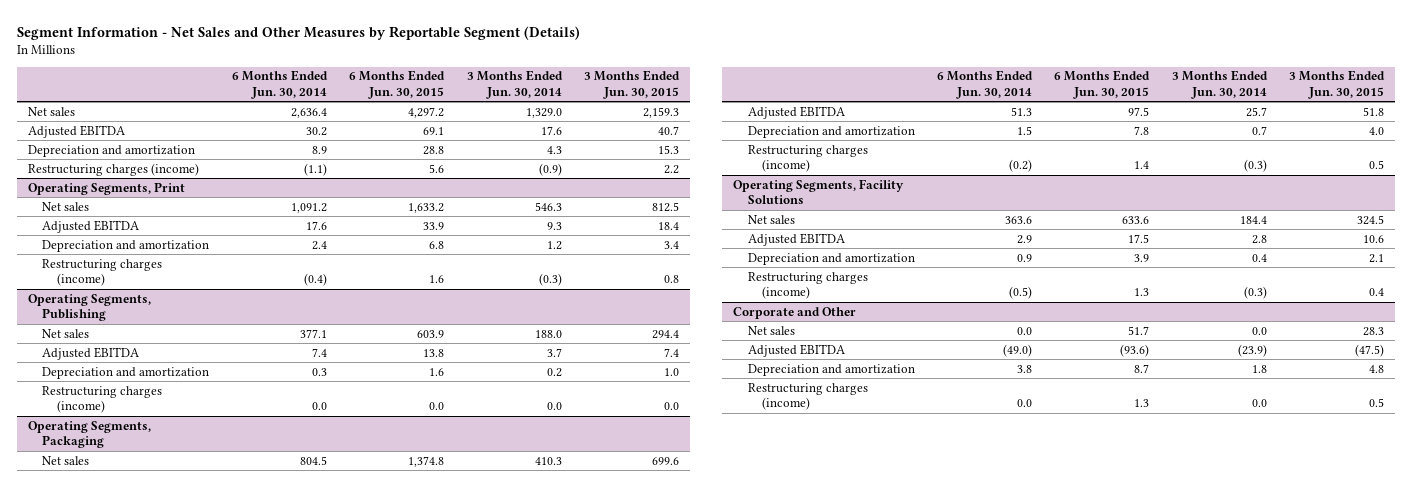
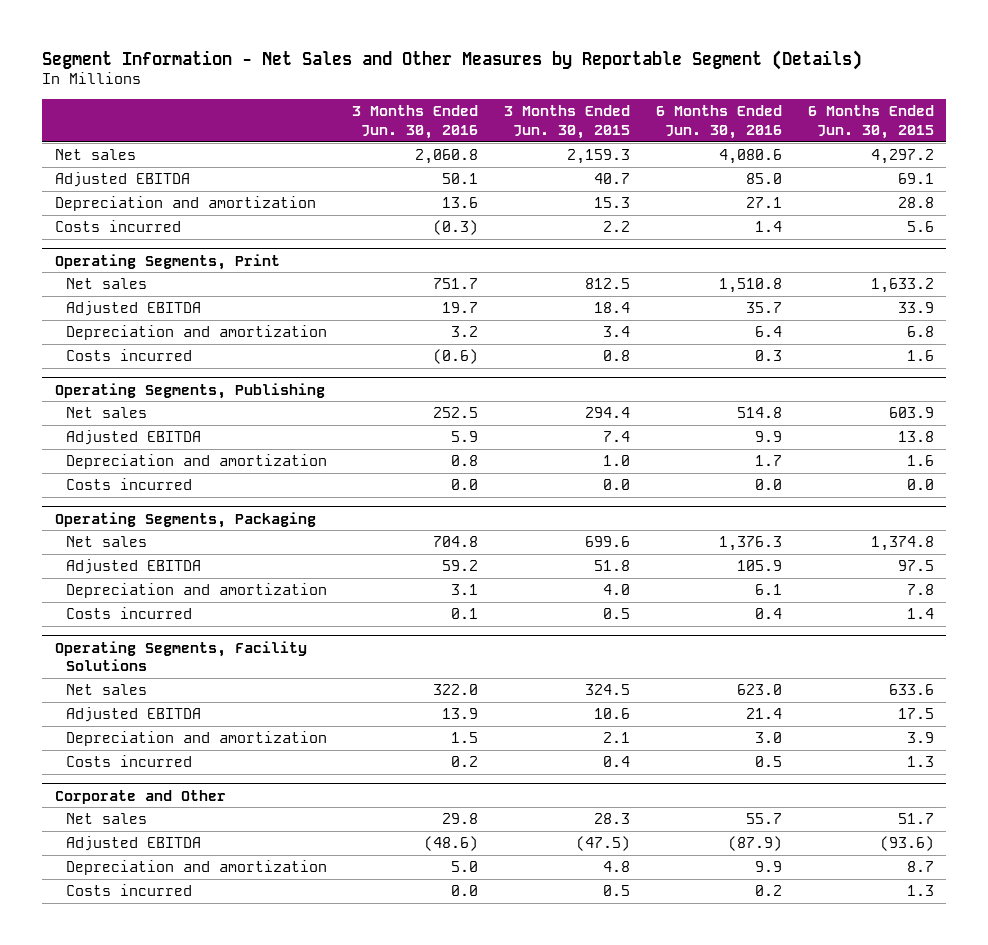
[231,70,328,100] 6 Months Ended Jun. 30, 2014 -> none
[466,70,563,100] 3 Months Ended Jun. 30, 2014 -> none
none -> [352,105,479,139] 3 Months Ended Jun. 30, 2016
none -> [655,105,782,139] 6 Months Ended Jun. 30, 2016
[28,162,200,176] Restructuring charges (income) -> [54,220,181,233] Costs incurred
[42,258,163,287] Restructuring charges (income) -> [65,349,192,362] Costs incurred
[42,385,163,414] Restructuring charges (income) -> [65,478,192,491] Costs incurred
[747,144,868,173] Restructuring charges (income) -> [65,607,192,620] Costs incurred
[747,271,868,300] Restructuring charges (income) -> [65,755,192,768] Costs incurred
[747,382,868,411] Restructuring charges (income) -> [65,884,192,897] Costs incurred

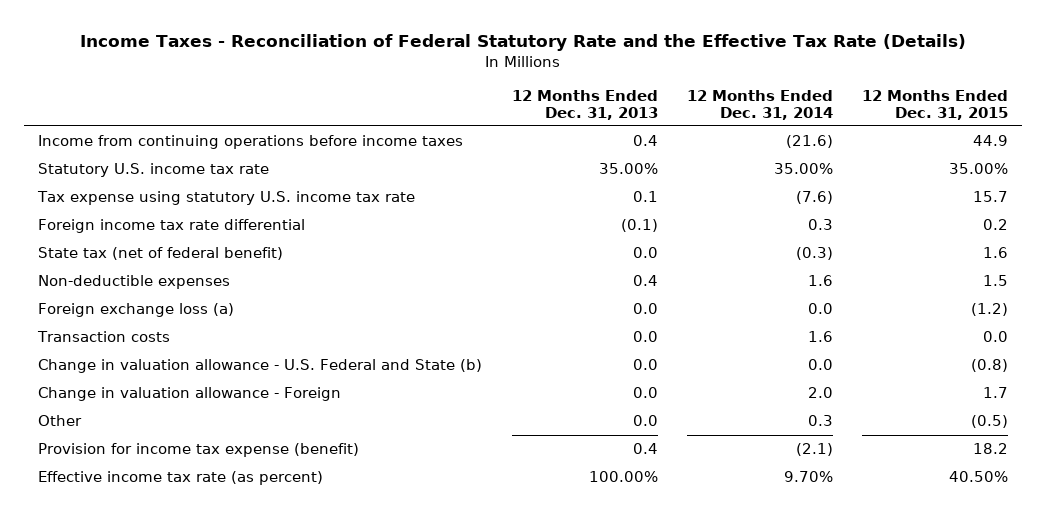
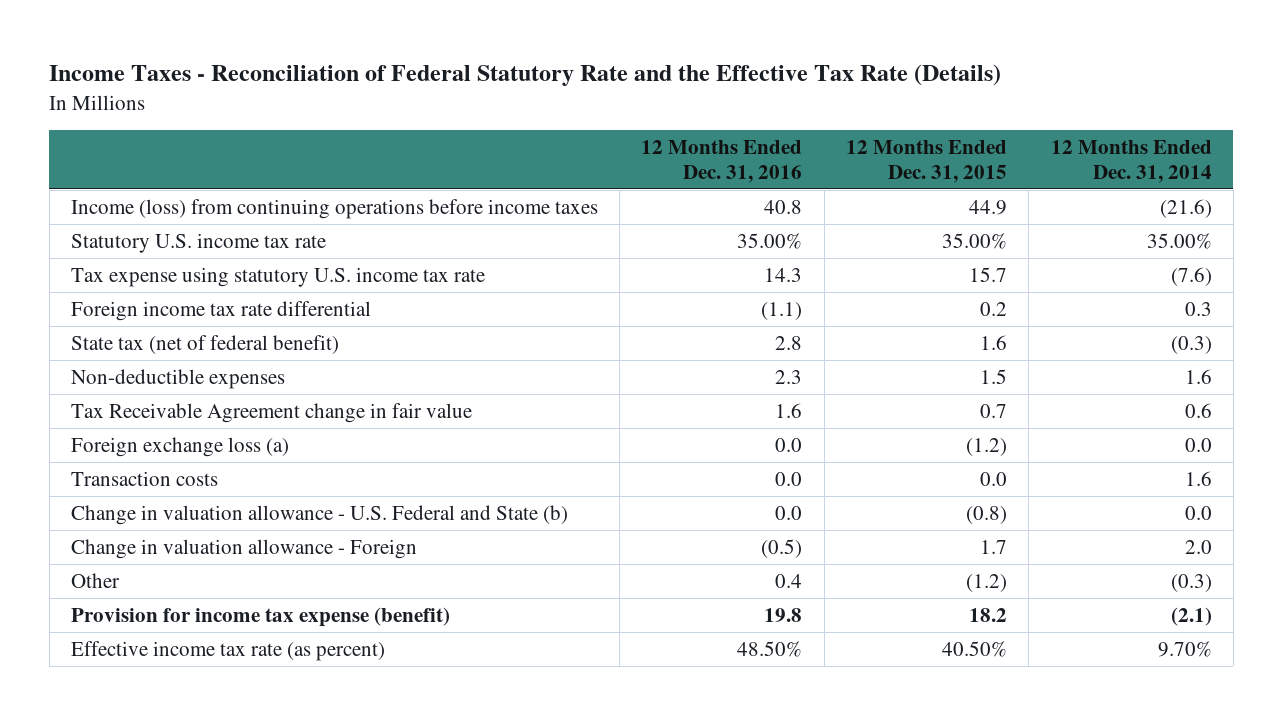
[511,89,658,120] 12 Months Ended Dec. 31, 2013 -> none
none -> [641,140,803,183] 12 Months Ended Dec. 31, 2016
[38,135,464,150] Income from continuing operations before income taxes -> [70,198,598,219] Income (loss) from continuing operations before income taxes
none -> [70,402,472,423] Tax Receivable Agreement change in fair value
[807,415,833,427] 0.3 -> [1170,573,1212,592] (0.3)
[970,415,1008,429] (0.5) -> [965,573,1007,592] (1.2)

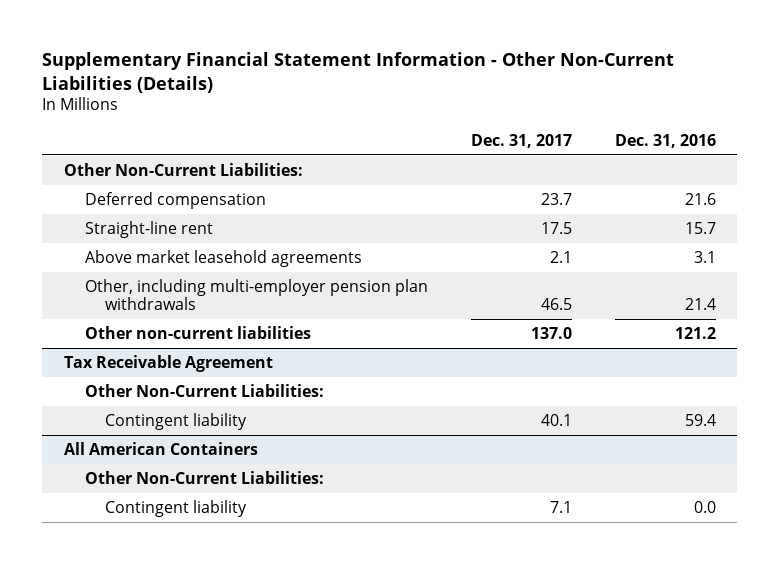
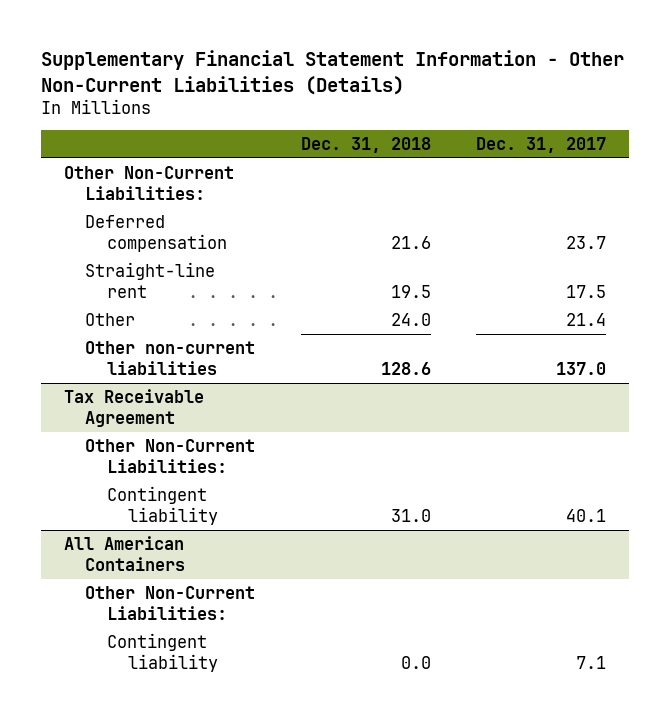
[614,133,716,148] Dec. 31, 2016 -> none
none -> [300,137,431,154] Dec. 31, 2018
[84,249,362,267] Above market leasehold agreements -> none
[84,278,428,311] Other, including multi-employer pension plan withdrawals -> none
none -> [85,312,136,326] Other

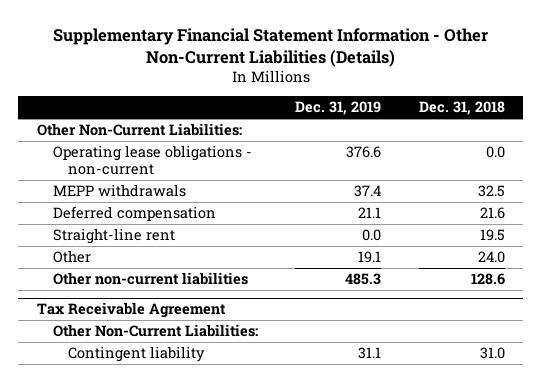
[476,137,607,154] Dec. 31, 2017 -> none
none -> [295,101,382,116] Dec. 31, 2019
none -> [52,145,252,175] Operating lease obligations - non-current
none -> [52,184,186,198] MEPP withdrawals
[63,535,186,572] All American Containers -> none
[85,585,256,621] Other Non-Current Liabilities: -> none
[106,632,219,673] Contingent liability -> none

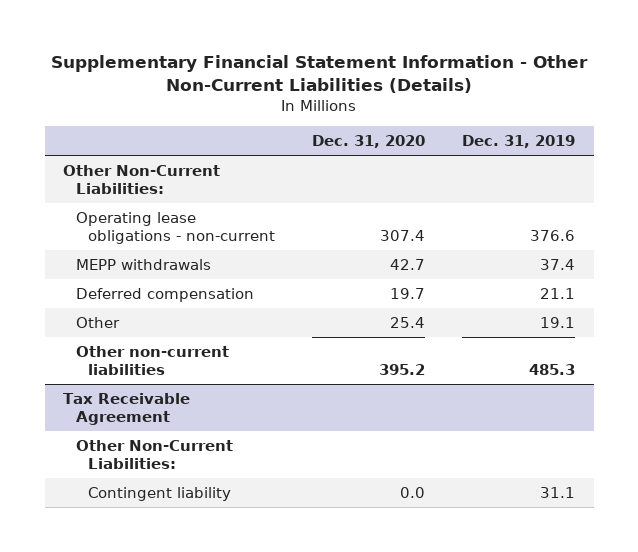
[418,101,505,116] Dec. 31, 2018 -> none
none -> [312,135,426,149] Dec. 31, 2020
[52,228,175,245] Straight-line rent -> none

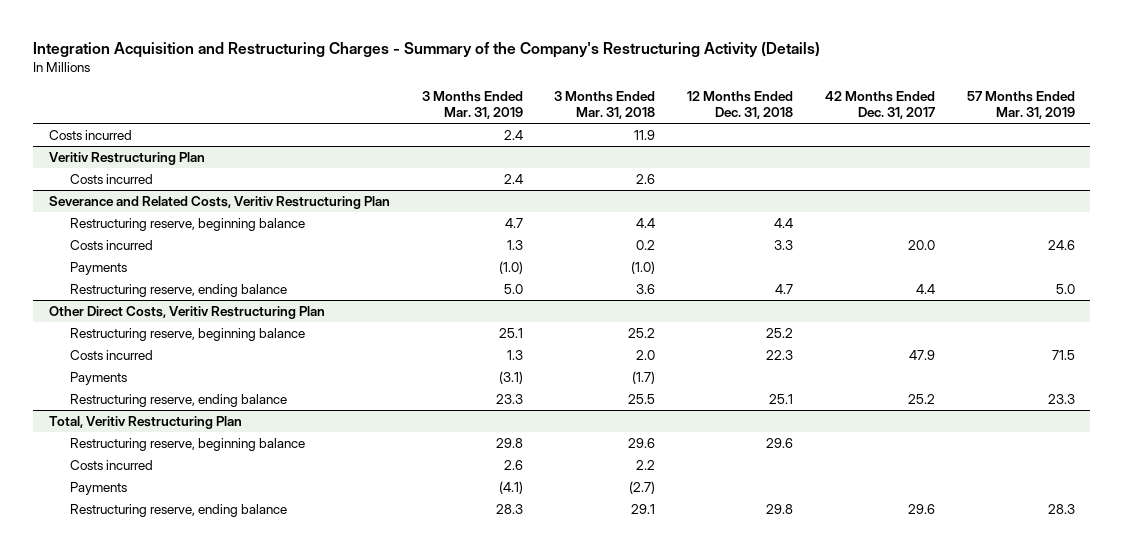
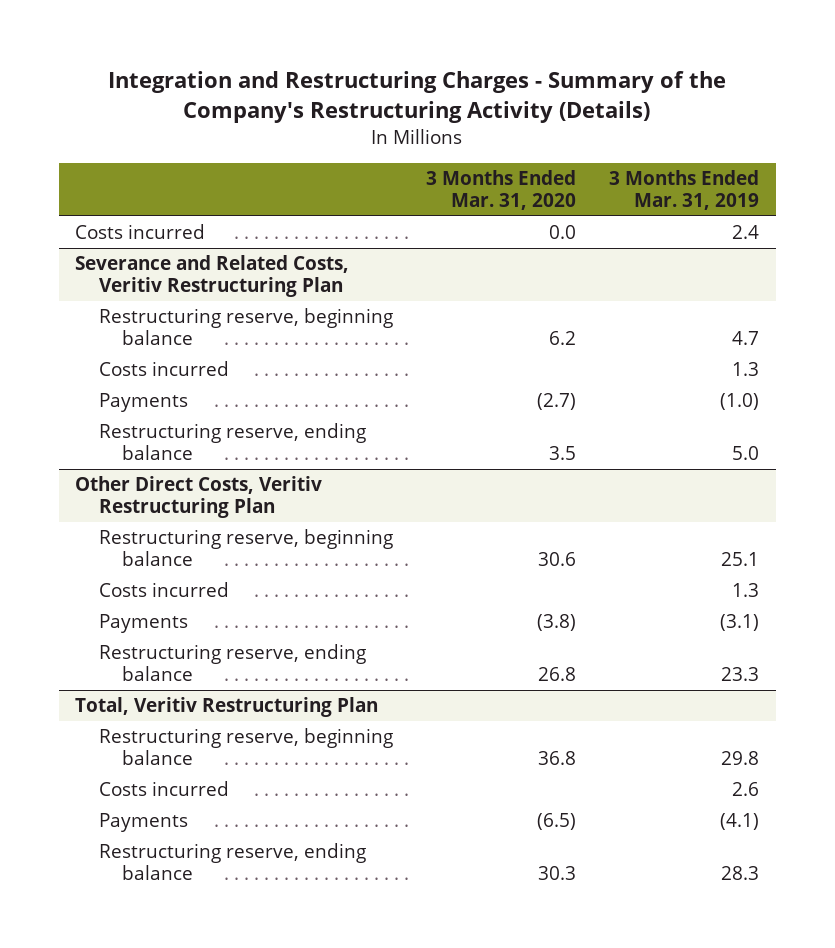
[32,41,820,58] Integration Acquisition and Restructuring Charges - Summary of the Company's Restructuring Activity (Details) -> [108,71,727,124] Integration and Restructuring Charges - Summary of the Company's Restructuring Activity (Details)
[554,90,656,120] 3 Months Ended Mar. 31, 2018 -> none
[687,90,794,120] 12 Months Ended Dec. 31, 2018 -> none
[824,90,935,120] 42 Months Ended Dec. 31, 2017 -> none
[966,90,1075,120] 57 Months Ended Mar. 31, 2019 -> none
none -> [425,170,576,211] 3 Months Ended Mar. 31, 2020
[48,151,205,165] Veritiv Restructuring Plan -> none
[69,173,153,184] Costs incurred -> none

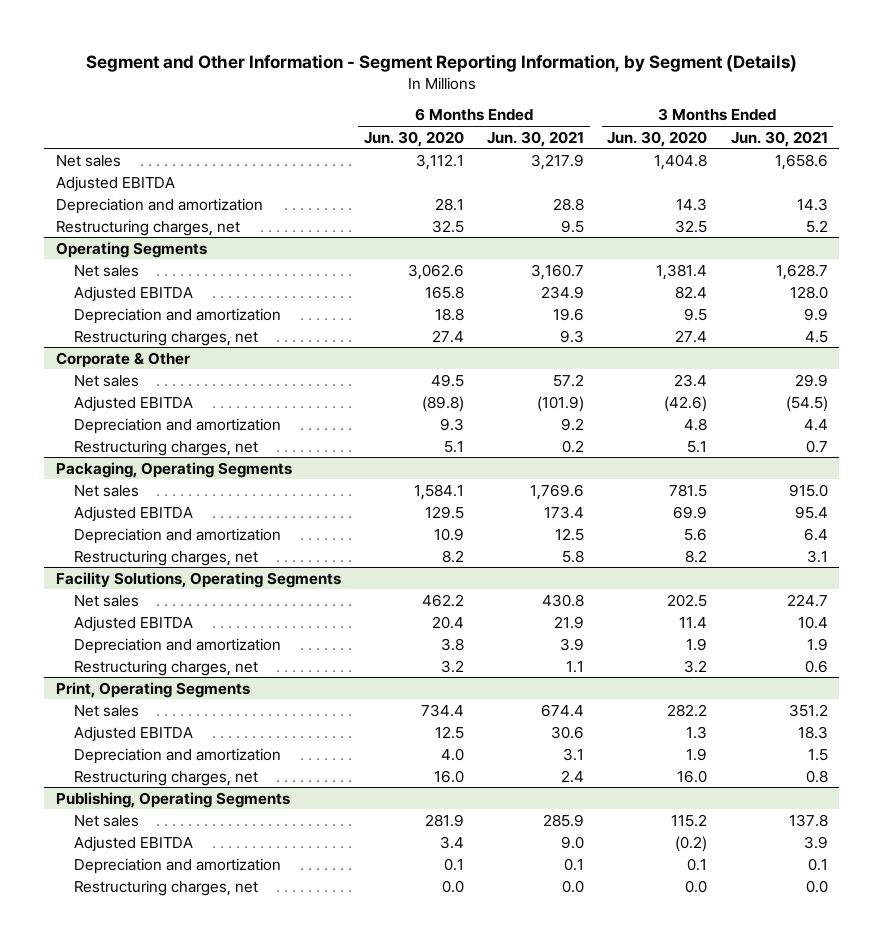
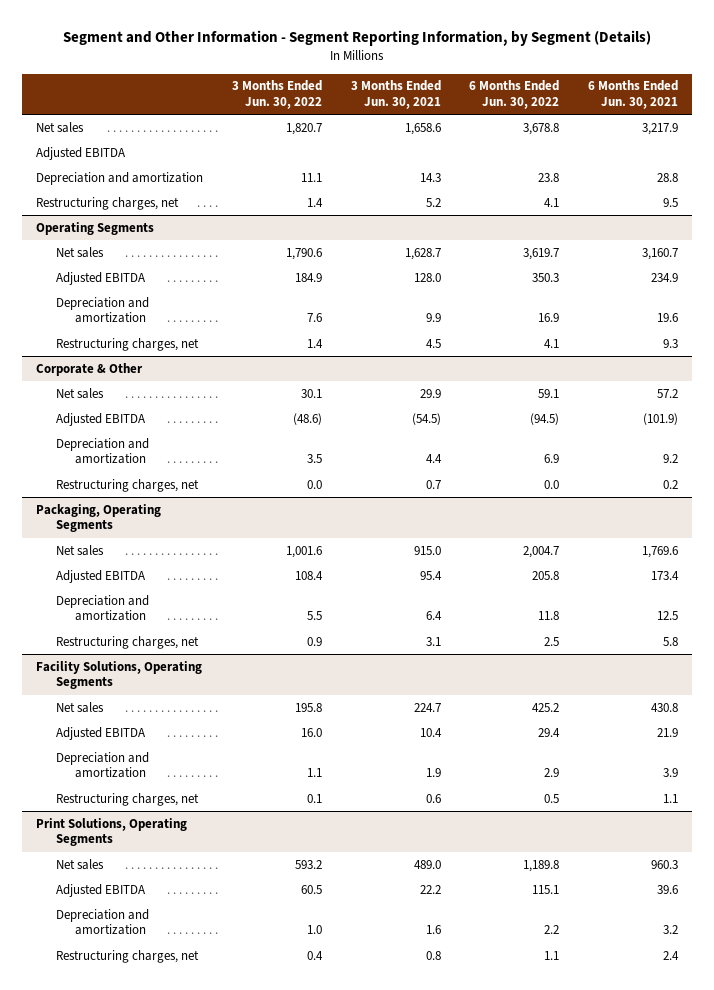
[363,130,464,147] Jun. 30, 2020 -> none
[607,130,708,147] Jun. 30, 2020 -> none
none -> [231,80,322,109] 3 Months Ended Jun. 30, 2022
none -> [469,80,560,109] 6 Months Ended Jun. 30, 2022
[55,681,250,698] Print, Operating Segments -> [36,817,188,847] Print Solutions, Operating Segments
[541,703,585,717] 674.4 -> [651,859,679,869] 960.3
[788,703,828,717] 351.2 -> [413,859,441,869] 489.0
[551,725,585,739] 30.6 -> [657,884,679,894] 39.6
[797,725,828,739] 18.3 -> [419,884,441,894] 22.2
[563,747,585,761] 3.1 -> [663,925,679,935] 3.2
[807,748,828,761] 1.5 -> [425,925,441,935] 1.6
[55,791,290,808] Publishing, Operating Segments -> none
[73,814,139,827] Net sales -> none
[73,835,193,852] Adjusted EBITDA -> none
[73,857,281,874] Depreciation and amortization -> none
[73,879,258,896] Restructuring charges, net -> none

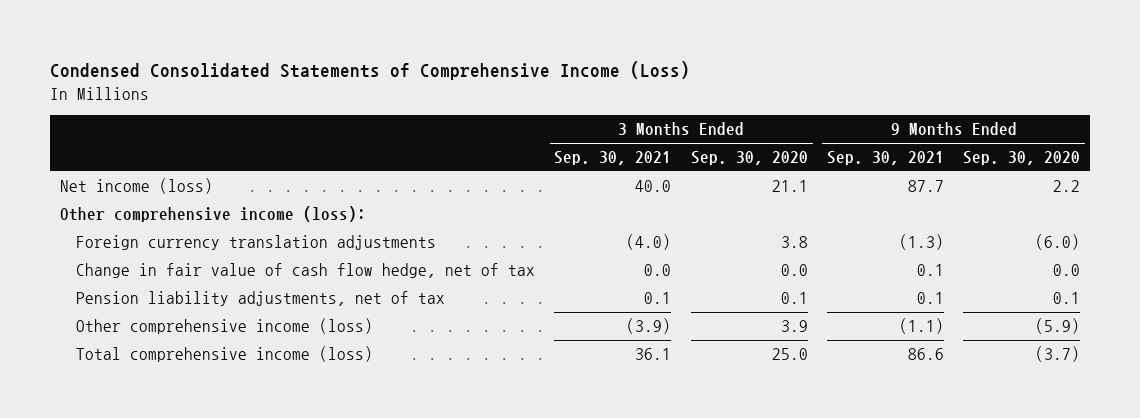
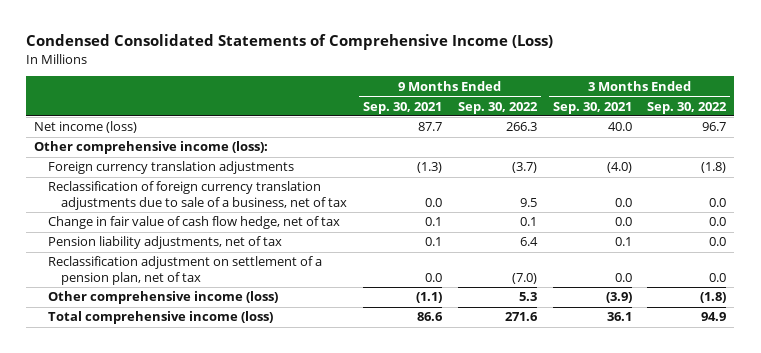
[690,151,808,166] Sep. 30, 2020 -> none
[963,151,1081,166] Sep. 30, 2020 -> none
none -> [457,101,538,114] Sep. 30, 2022
none -> [647,101,728,114] Sep. 30, 2022
none -> [47,181,347,210] Reclassification of foreign currency translation adjustments due to sale of a business, net of tax
none -> [47,256,322,285] Reclassification adjustment on settlement of a pension plan, net of tax

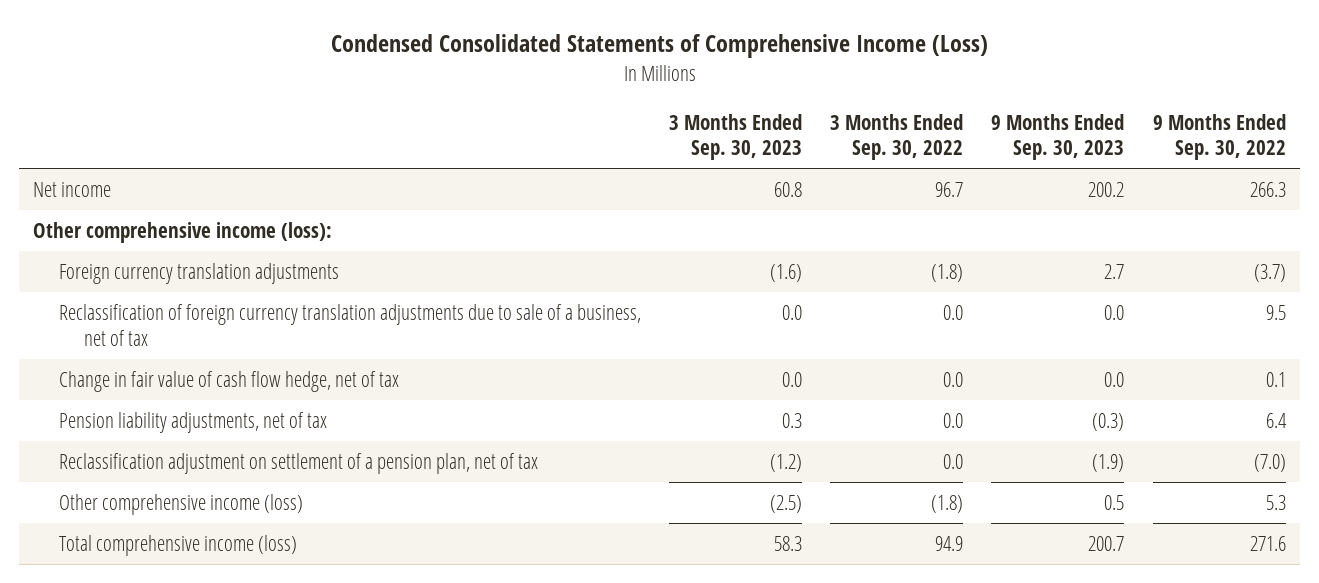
[362,101,442,114] Sep. 30, 2021 -> none
[552,101,632,114] Sep. 30, 2021 -> none
none -> [668,113,802,161] 3 Months Ended Sep. 30, 2023
none -> [991,113,1125,161] 9 Months Ended Sep. 30, 2023
[34,121,138,134] Net income (loss) -> [33,181,112,197] Net income

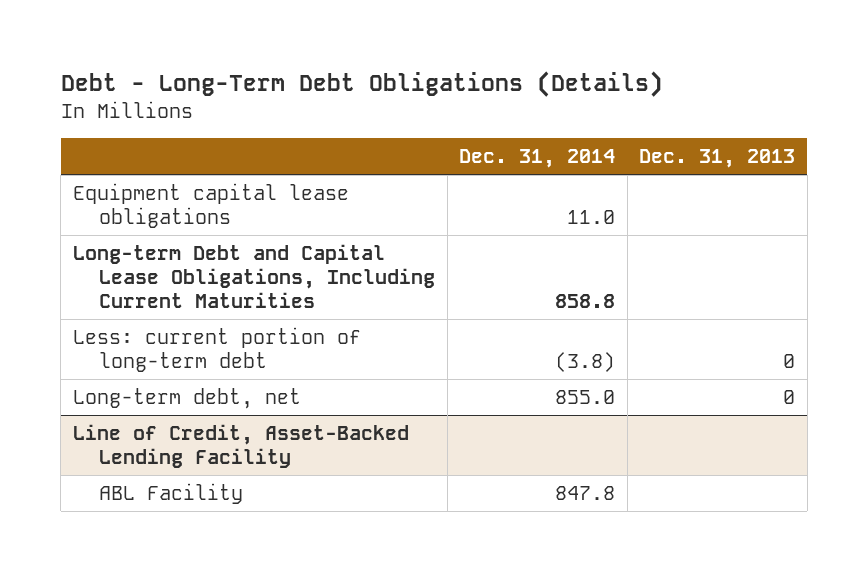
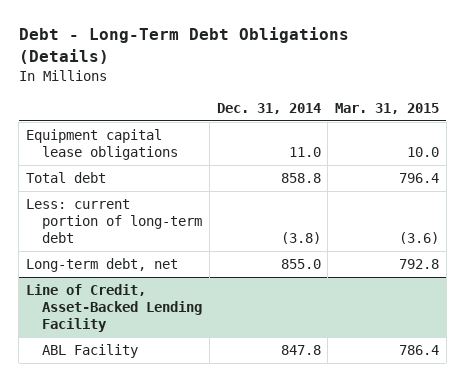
[639,149,796,169] Dec. 31, 2013 -> none
none -> [335,102,440,114] Mar. 31, 2015
[72,243,436,308] Long-term Debt and Capital Lease Obligations, Including Current Maturities -> [25,172,106,184] Total debt

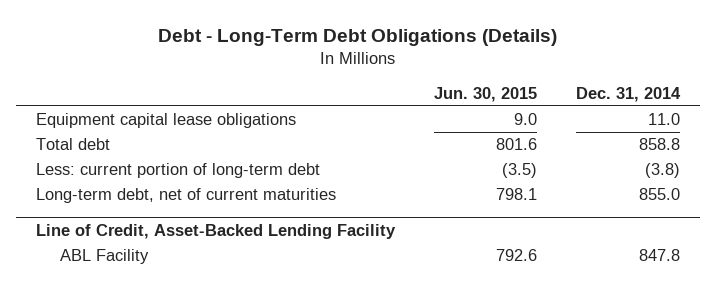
[335,102,440,114] Mar. 31, 2015 -> none
none -> [433,87,537,103] Jun. 30, 2015
[25,258,178,273] Long-term debt, net -> [35,188,336,204] Long-term debt, net of current maturities

